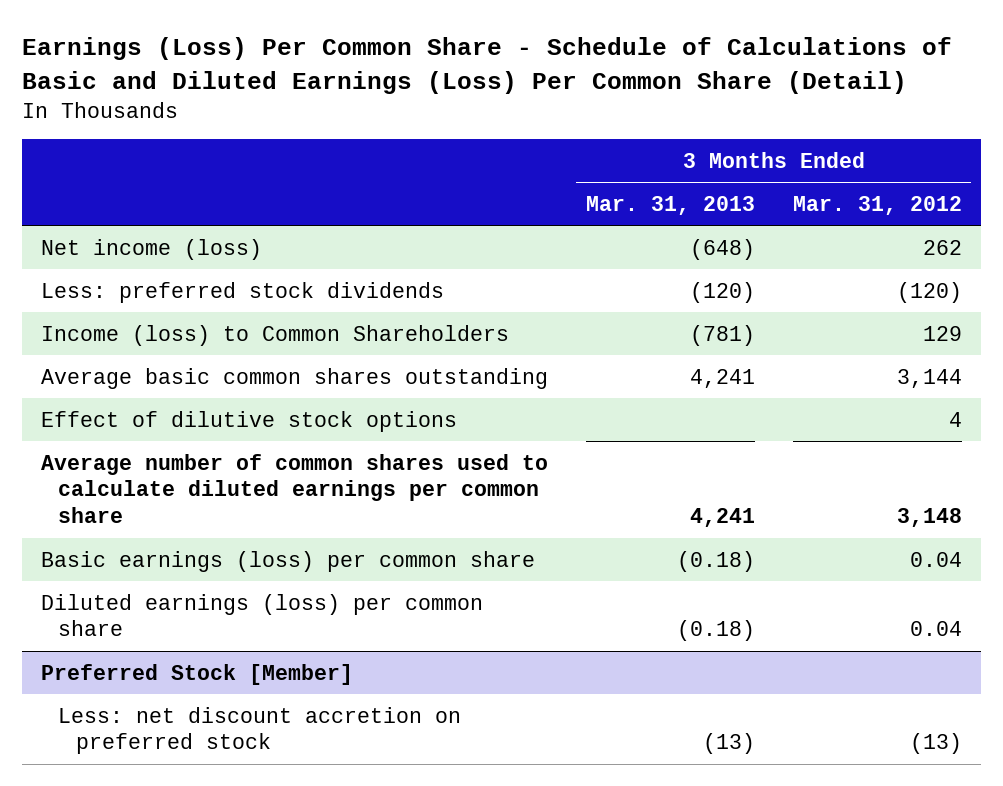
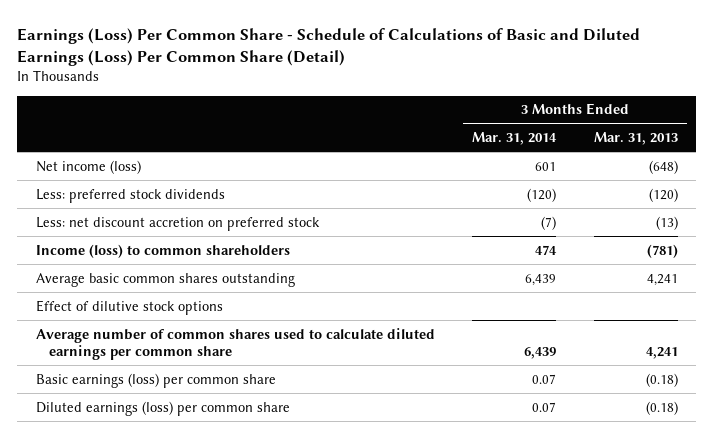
[792,195,962,215] Mar. 31, 2012 -> none
none -> [472,132,558,146] Mar. 31, 2014
none -> [35,216,320,231] Less: net discount accretion on preferred stock
[40,324,509,346] Income (loss) to Common Shareholders -> [35,243,290,258] Income (loss) to common shareholders
[40,663,353,685] Preferred Stock [Member] -> none
[58,706,462,755] Less: net discount accretion on preferred stock -> none

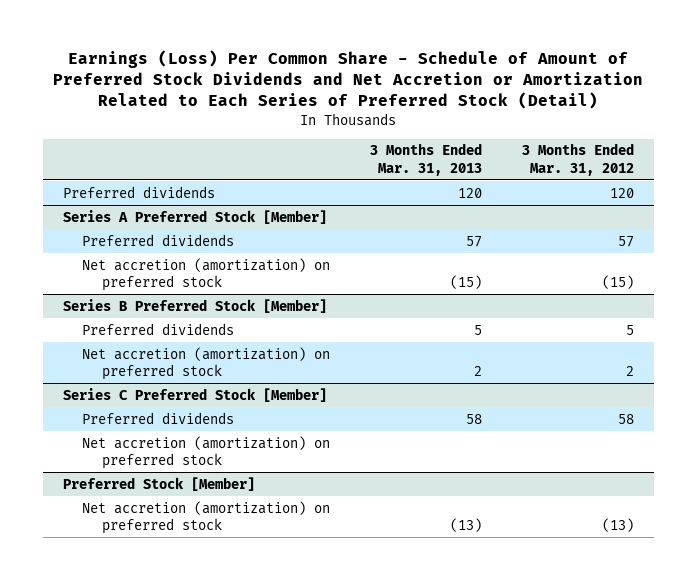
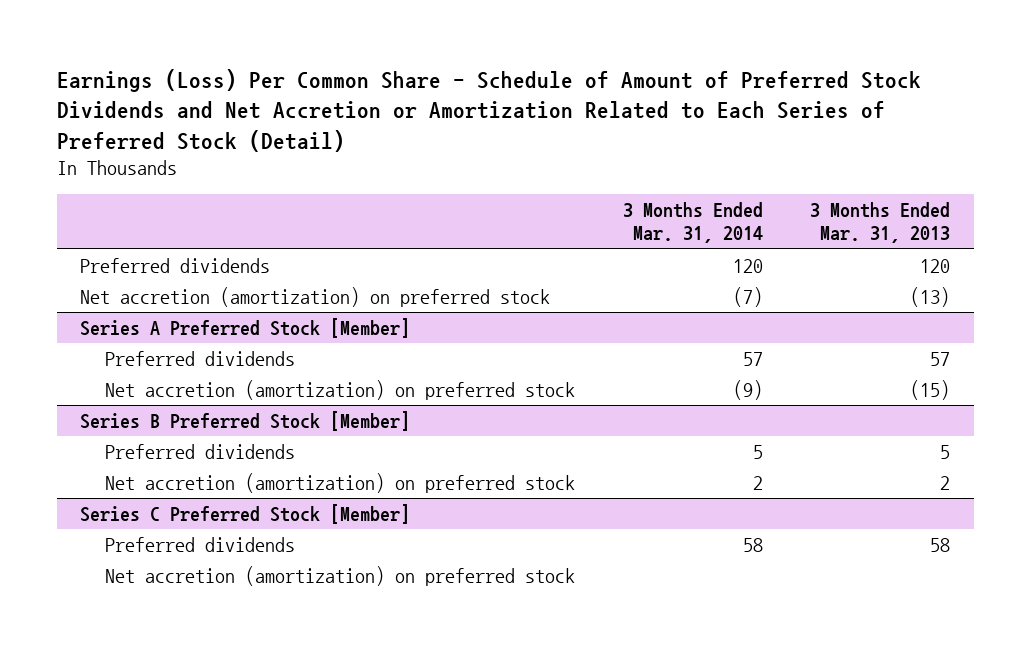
[522,143,635,176] 3 Months Ended Mar. 31, 2012 -> none
none -> [622,201,763,244] 3 Months Ended Mar. 31, 2014
none -> [80,286,551,307] Net accretion (amortization) on preferred stock
[62,476,255,491] Preferred Stock [Member] -> none
[82,500,331,534] Net accretion (amortization) on preferred stock -> none

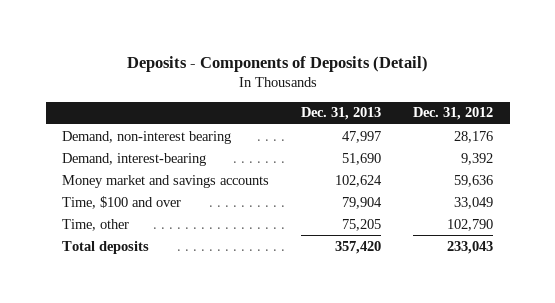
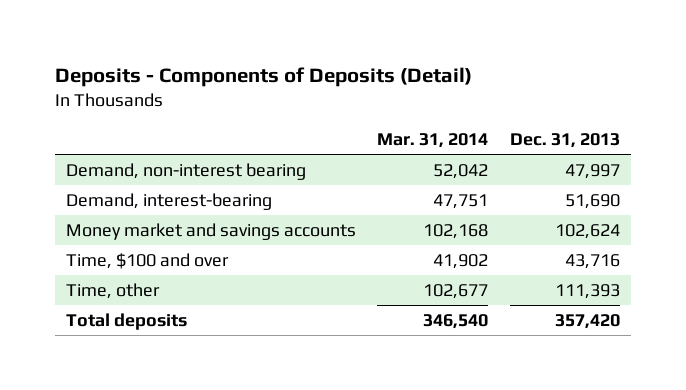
[413,107,494,121] Dec. 31, 2012 -> none
none -> [377,133,489,149] Mar. 31, 2014
[342,196,383,209] 79,904 -> [565,253,621,269] 43,716
[342,218,382,231] 75,205 -> [555,283,621,299] 111,393

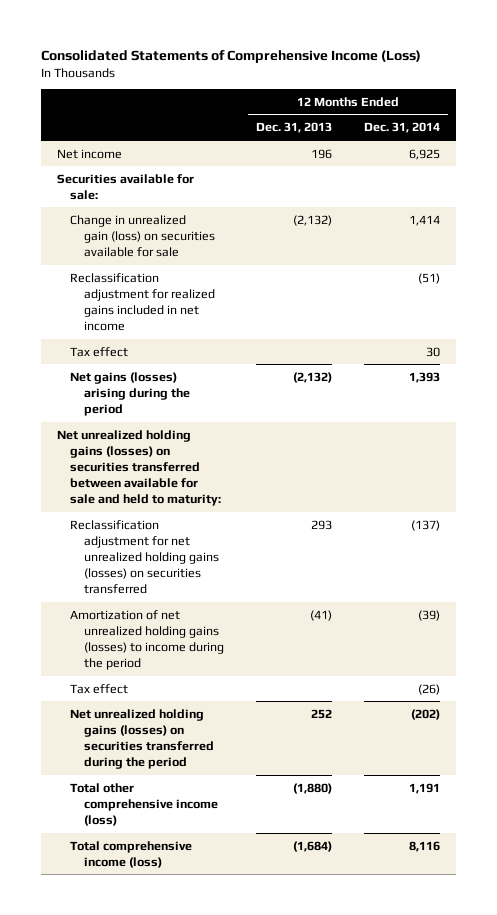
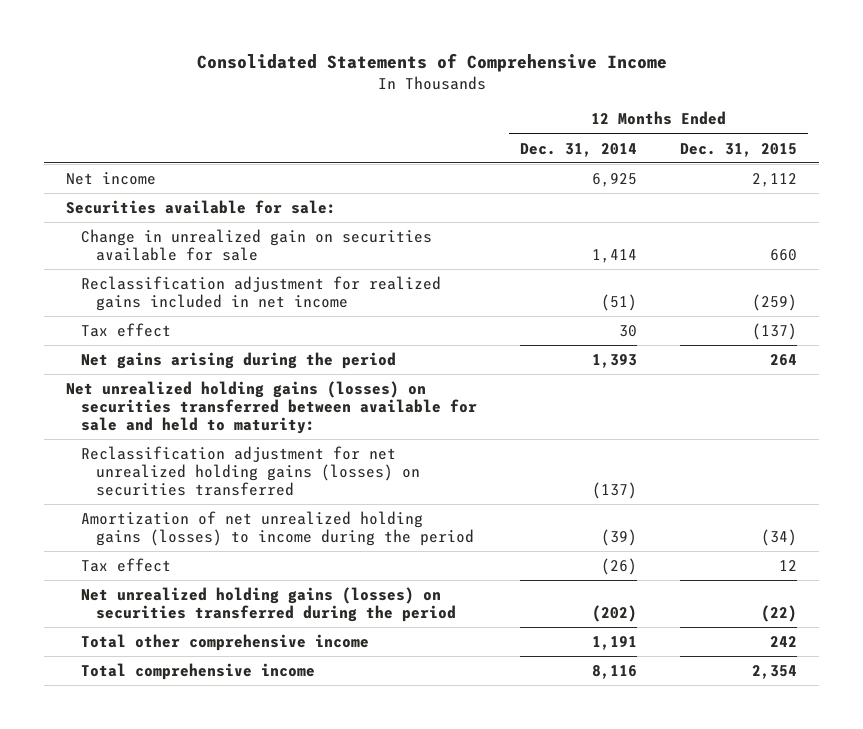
[41,50,422,64] Consolidated Statements of Comprehensive Income (Loss) -> [196,52,667,72] Consolidated Statements of Comprehensive Income
[255,122,332,134] Dec. 31, 2013 -> none
none -> [680,142,798,157] Dec. 31, 2015
[70,214,215,257] Change in unrealized gain (loss) on securities available for sale -> [80,229,432,262] Change in unrealized gain on securities available for sale
[70,371,190,416] Net gains (losses) arising during the period -> [80,352,396,370] Net gains arising during the period
[70,782,218,826] Total other comprehensive income (loss) -> [80,634,369,652] Total other comprehensive income
[70,840,193,868] Total comprehensive income (loss) -> [80,663,315,681] Total comprehensive income

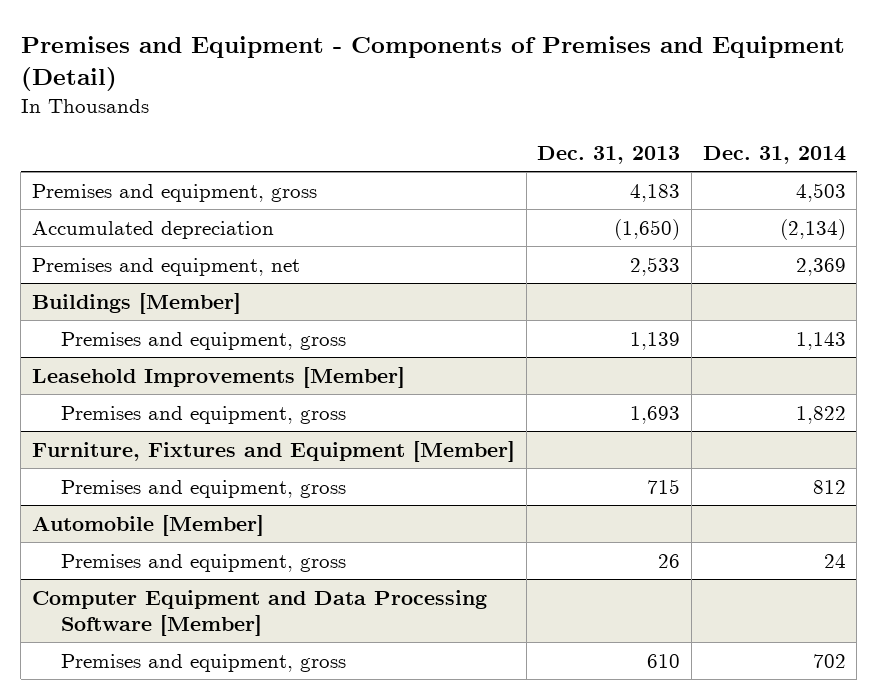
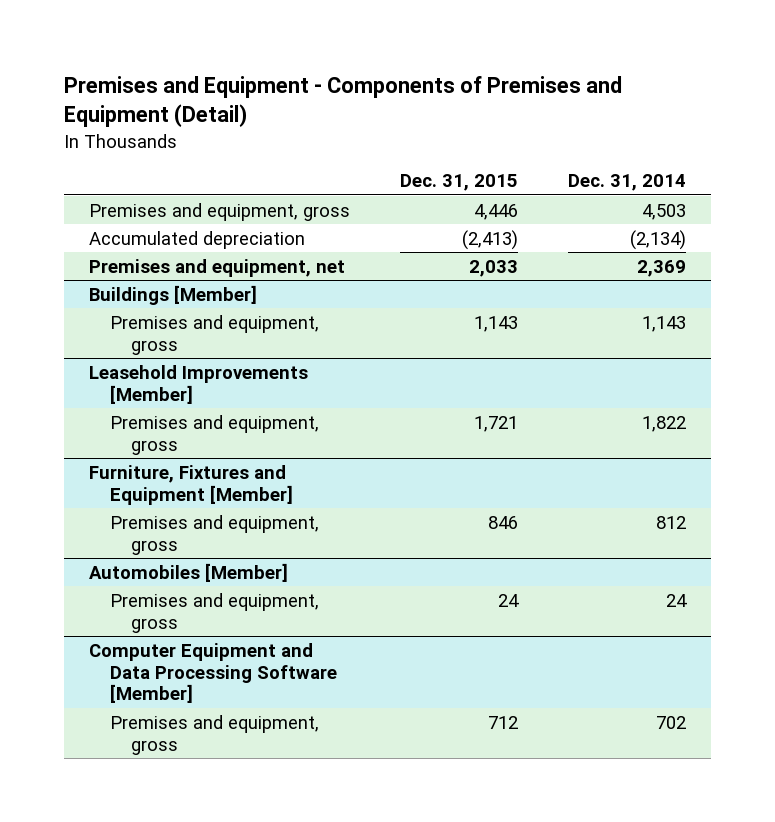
[537,146,681,165] Dec. 31, 2013 -> none
none -> [400,174,519,192] Dec. 31, 2015
[31,514,264,536] Automobile [Member] -> [89,562,289,582] Automobiles [Member]

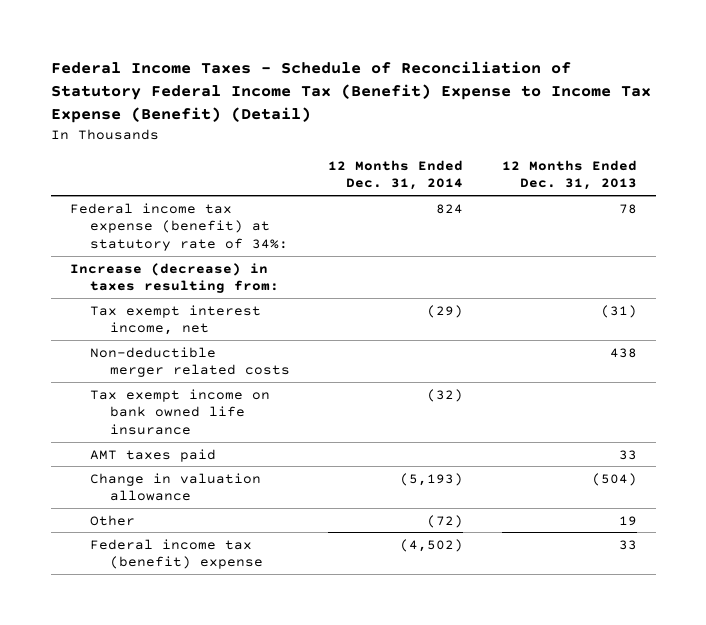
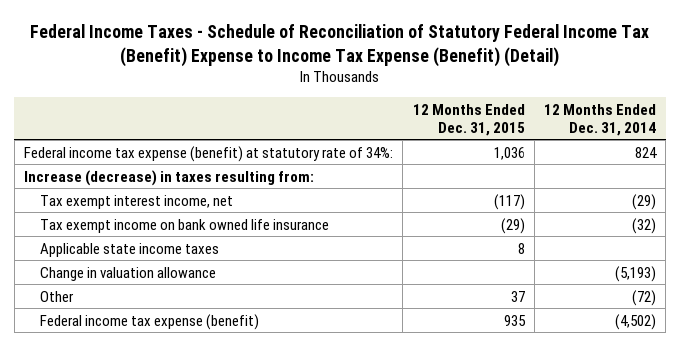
[501,159,637,191] 12 Months Ended Dec. 31, 2013 -> none
none -> [412,104,525,136] 12 Months Ended Dec. 31, 2015
[89,346,290,378] Non-deductible merger related costs -> none
[89,448,216,462] AMT taxes paid -> none
none -> [40,242,220,257] Applicable state income taxes
[89,538,263,570] Federal income tax (benefit) expense -> [40,313,260,330] Federal income tax expense (benefit)

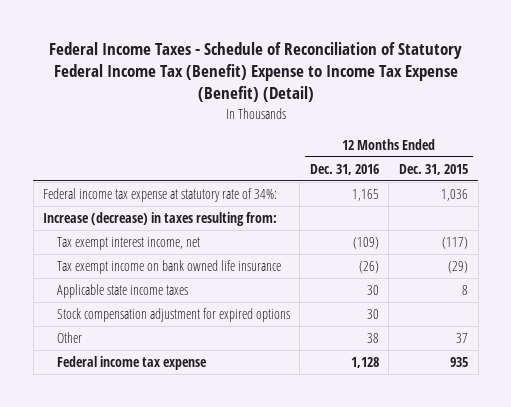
[544,104,657,136] 12 Months Ended Dec. 31, 2014 -> none
none -> [309,163,379,175] Dec. 31, 2016
[24,145,394,162] Federal income tax expense (benefit) at statutory rate of 34%: -> [43,188,278,203] Federal income tax expense at statutory rate of 34%:
[40,266,217,281] Change in valuation allowance -> none
none -> [56,308,290,323] Stock compensation adjustment for expired options
[40,313,260,330] Federal income tax expense (benefit) -> [56,356,207,371] Federal income tax expense

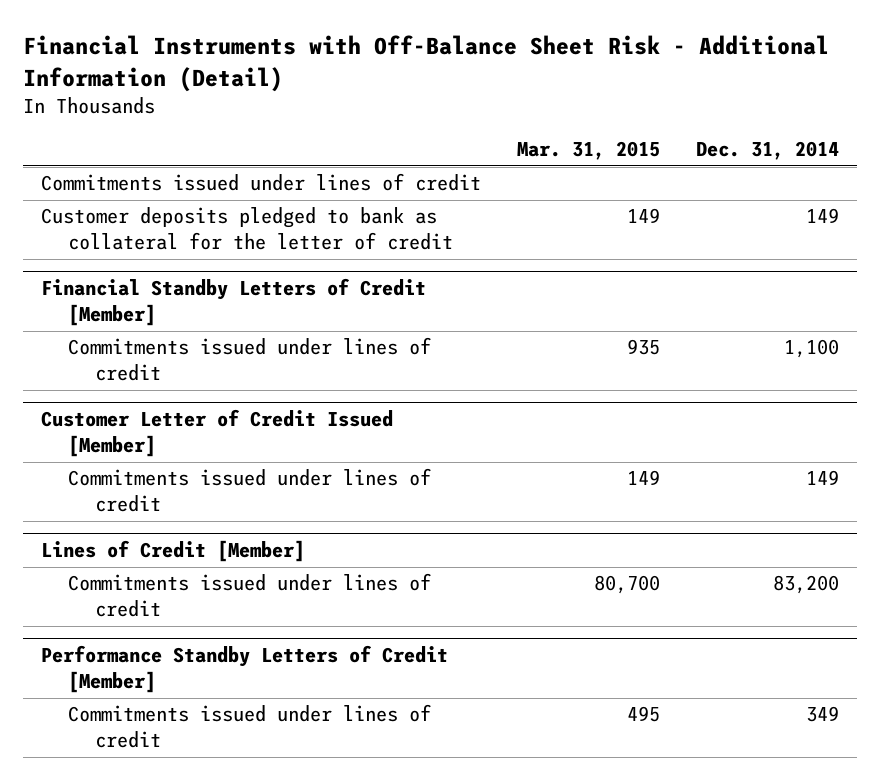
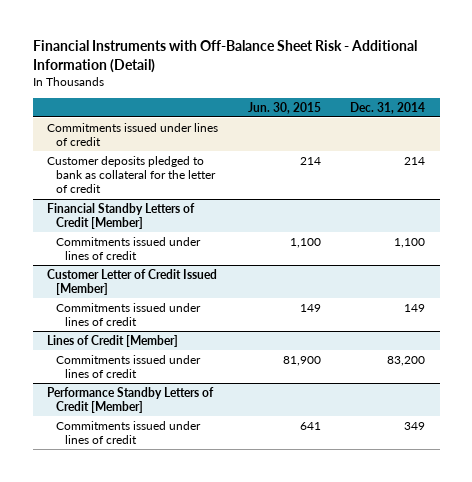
[517,141,661,161] Mar. 31, 2015 -> none
none -> [247,101,321,114] Jun. 30, 2015
[806,208,840,224] 149 -> [403,156,425,165] 214

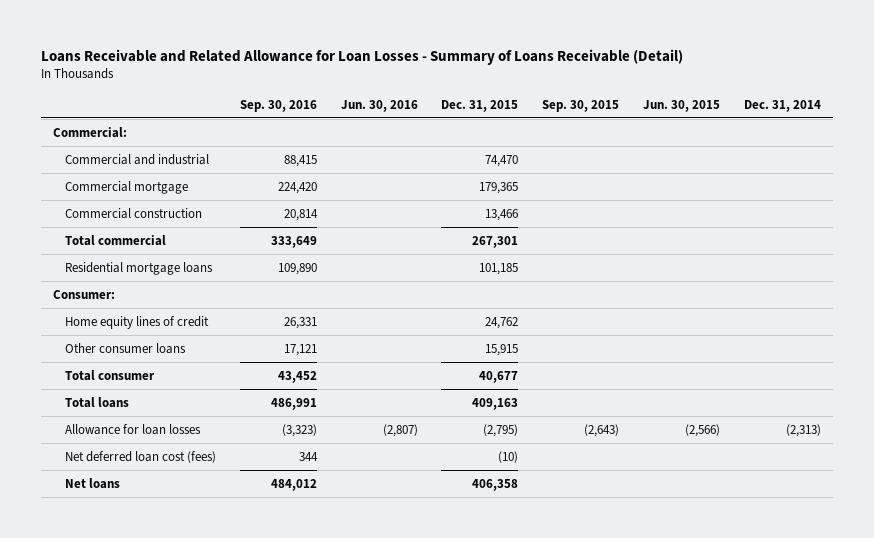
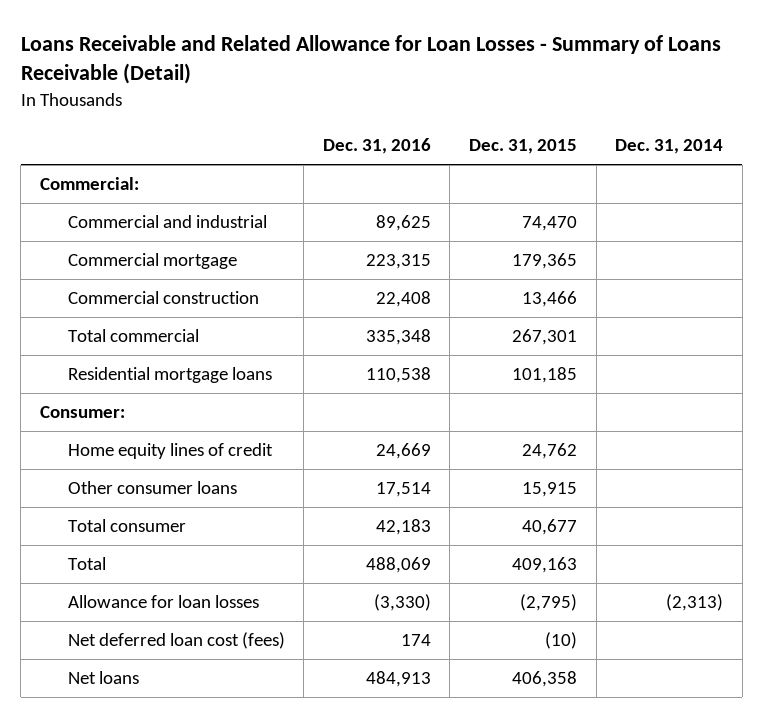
[239,99,317,112] Sep. 30, 2016 -> none
[340,99,418,112] Jun. 30, 2016 -> none
[542,99,620,112] Sep. 30, 2015 -> none
[643,99,721,112] Jun. 30, 2015 -> none
none -> [322,138,431,155] Dec. 31, 2016
[64,396,129,408] Total loans -> [67,557,106,571] Total

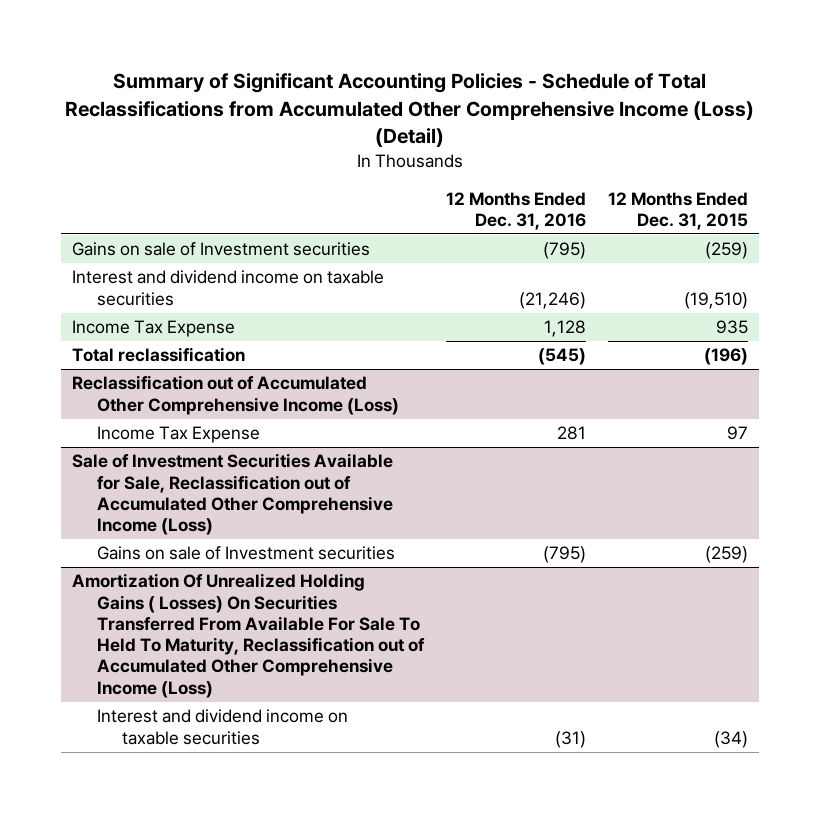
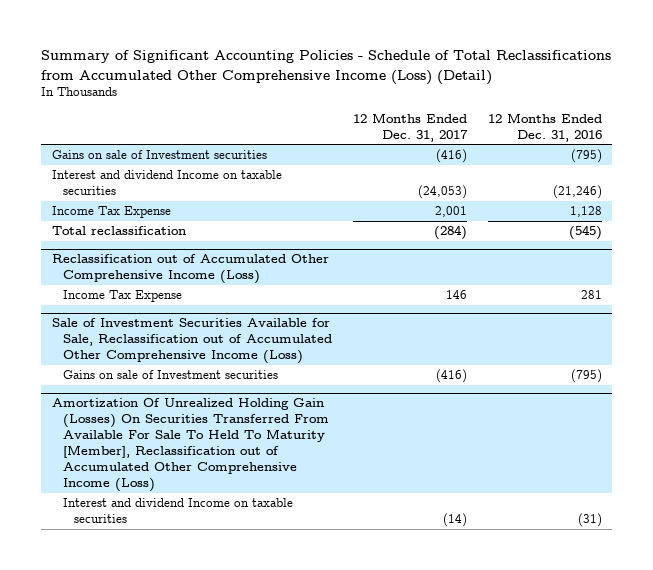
[608,191,749,230] 12 Months Ended Dec. 31, 2015 -> none
none -> [352,112,468,142] 12 Months Ended Dec. 31, 2017
[72,270,385,306] Interest and dividend income on taxable securities -> [51,170,282,196] Interest and dividend Income on taxable securities
[72,573,426,698] Amortization Of Unrealized Holding Gains ( Losses) On Securities Transferred From Available For Sale To Held To Maturity, Reclassification out of Accumulated Other Comprehensive Income (Loss) -> [51,398,329,493] Amortization Of Unrealized Holding Gain (Losses) On Securities Transferred From Available For Sale To Held To Maturity [Member], Reclassification out of Accumulated Other Comprehensive Income (Loss)
[97,709,349,745] Interest and dividend income on taxable securities -> [62,498,293,524] Interest and dividend Income on taxable securities

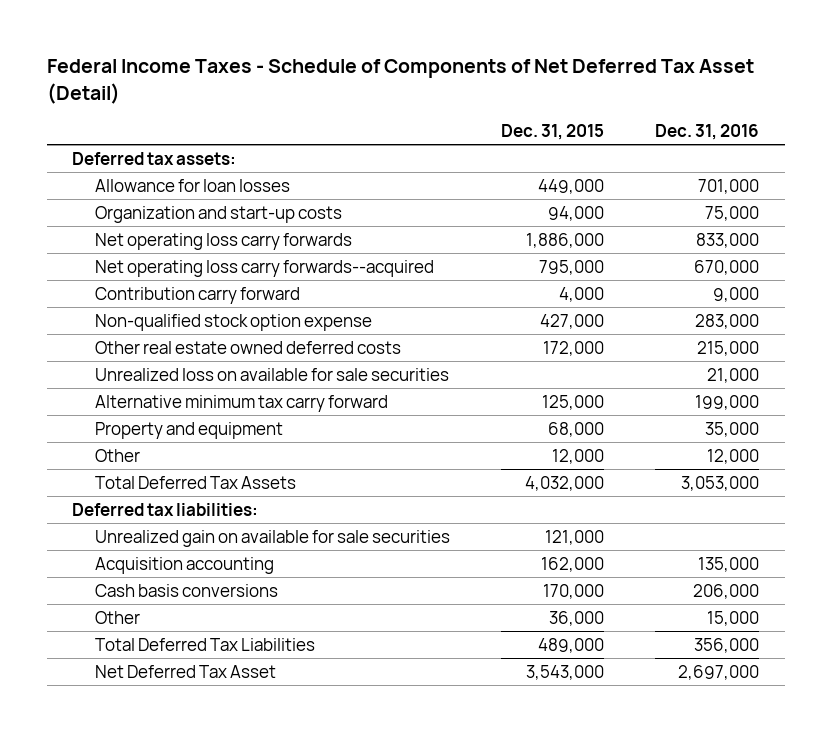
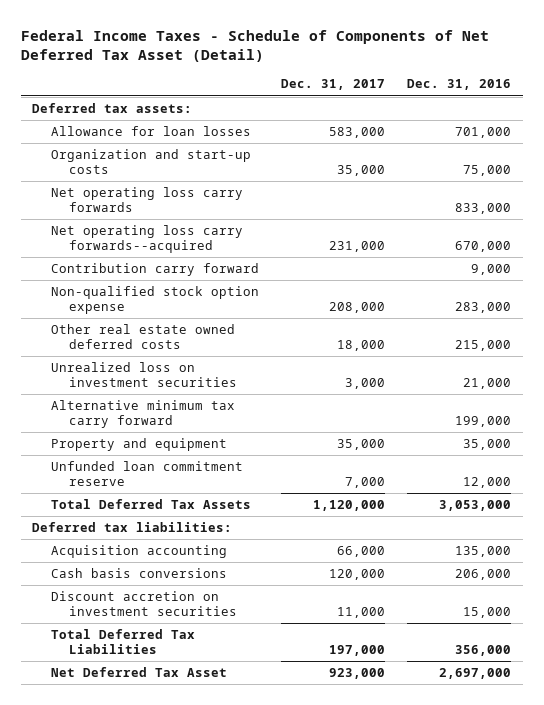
[501,123,605,140] Dec. 31, 2015 -> none
none -> [281,79,386,91] Dec. 31, 2017
[95,367,450,381] Unrealized loss on available for sale securities -> [50,362,238,387] Unrealized loss on investment securities
[95,448,141,462] Other -> none
none -> [50,461,243,486] Unfunded loan commitment reserve
[95,529,451,547] Unrealized gain on available for sale securities -> none
[95,610,141,624] Other -> none
none -> [50,591,238,616] Discount accretion on investment securities

